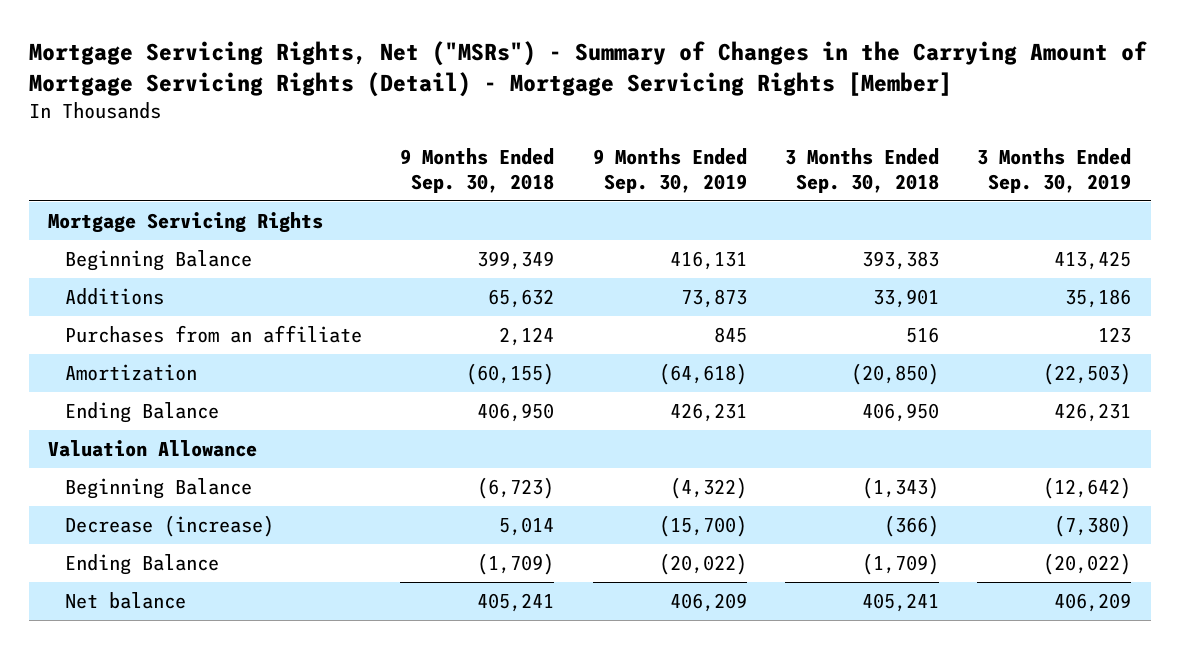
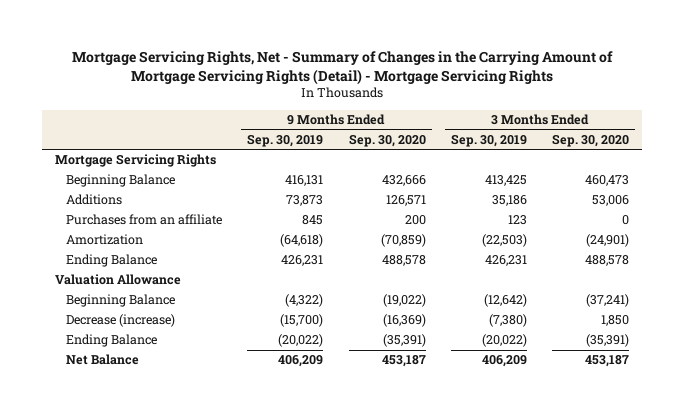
[28,40,1147,97] Mortgage Servicing Rights, Net ("MSRs") - Summary of Changes in the Carrying Amount of Mortgage Servicing Rights (Detail) - Mortgage Servicing Rights [Member] -> [72,50,614,85] Mortgage Servicing Rights, Net - Summary of Changes in the Carrying Amount of Mortgage Servicing Rights (Detail) - Mortgage Servicing Rights
[400,147,555,193] 9 Months Ended Sep. 30, 2018 -> none
[784,147,939,193] 3 Months Ended Sep. 30, 2018 -> none
none -> [348,133,426,147] Sep. 30, 2020
none -> [552,133,630,147] Sep. 30, 2020
[64,592,186,610] Net balance -> [66,354,140,366] Net Balance

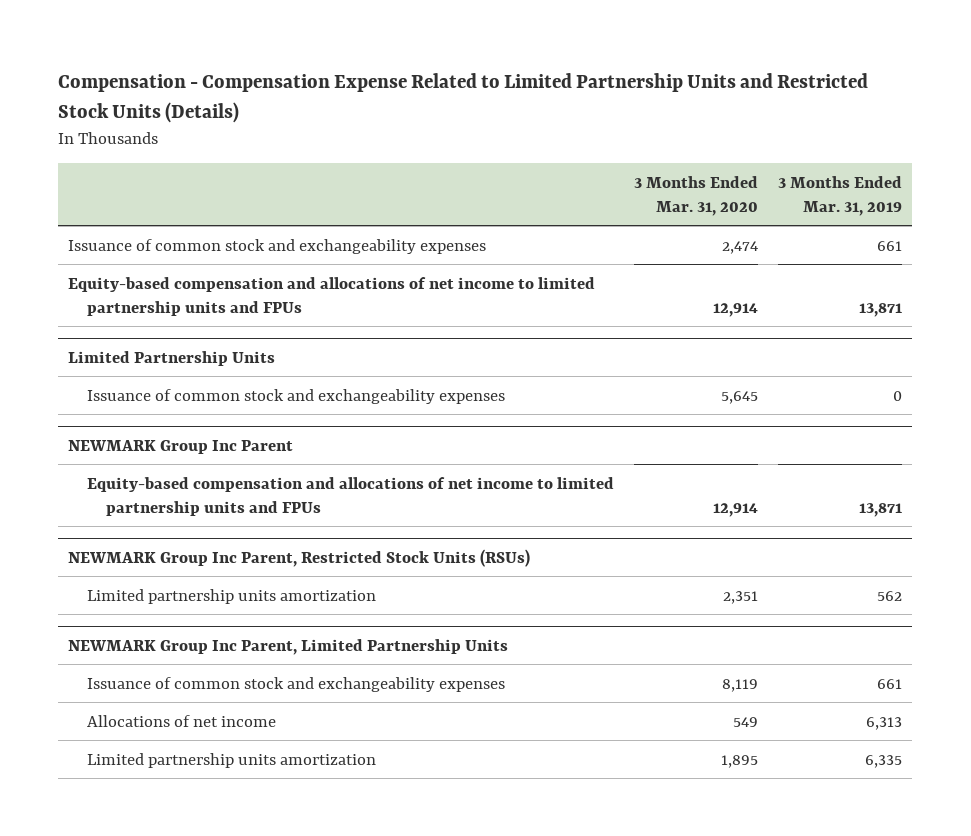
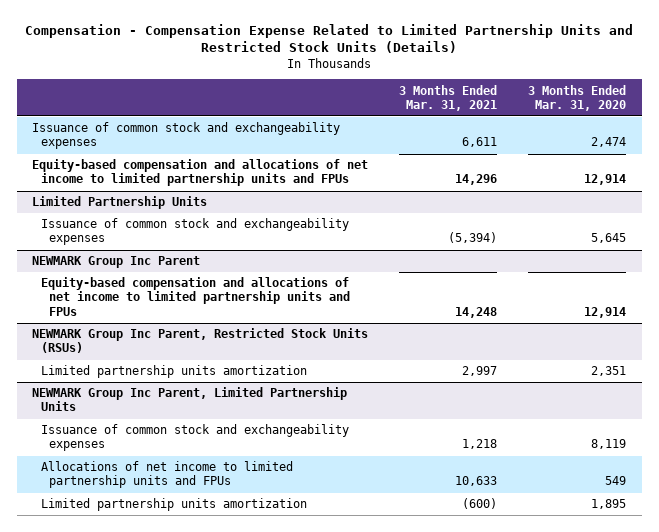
[778,175,903,216] 3 Months Ended Mar. 31, 2019 -> none
none -> [399,84,498,111] 3 Months Ended Mar. 31, 2021
[87,714,277,727] Allocations of net income -> [40,461,293,489] Allocations of net income to limited partnership units and FPUs

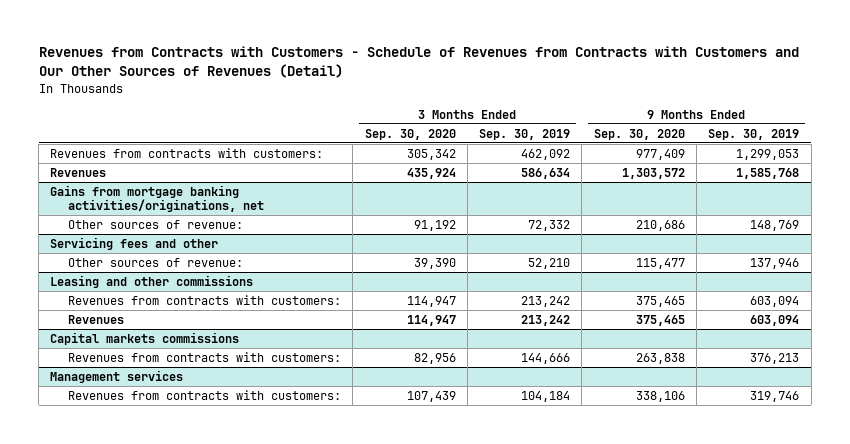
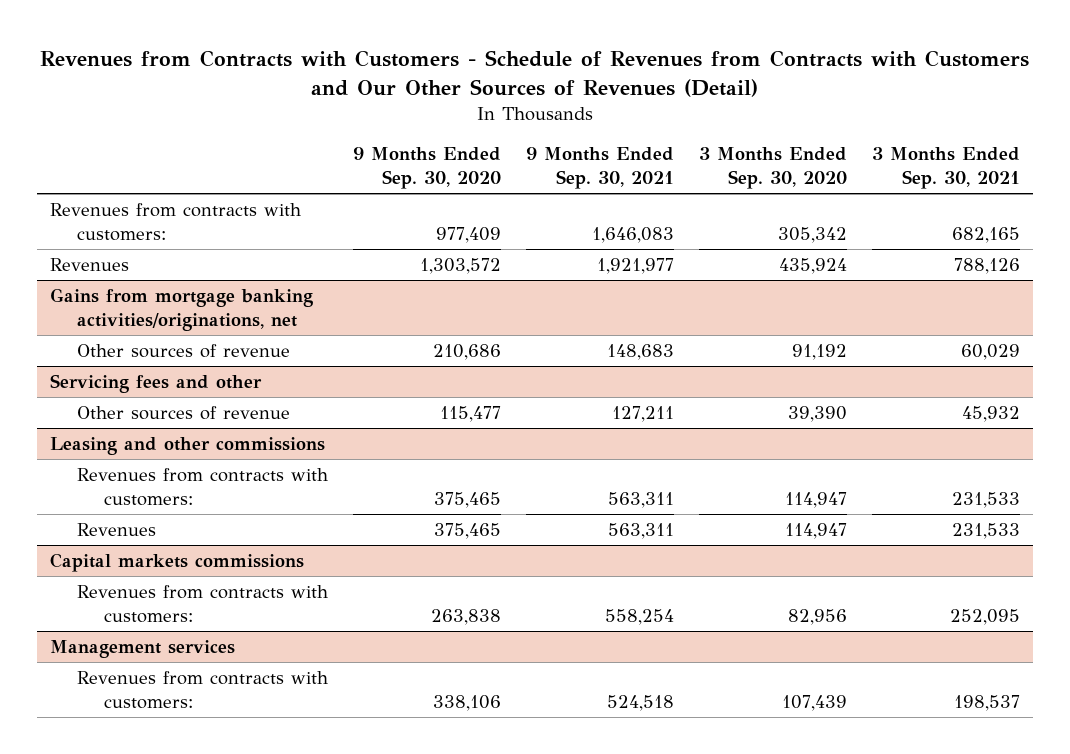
[479,128,571,140] Sep. 30, 2019 -> none
[708,128,800,140] Sep. 30, 2019 -> none
none -> [525,147,674,189] 9 Months Ended Sep. 30, 2021
none -> [872,147,1021,189] 3 Months Ended Sep. 30, 2021
[68,219,244,229] Other sources of revenue: -> [76,344,290,359] Other sources of revenue
[68,257,244,267] Other sources of revenue: -> [76,406,290,421] Other sources of revenue

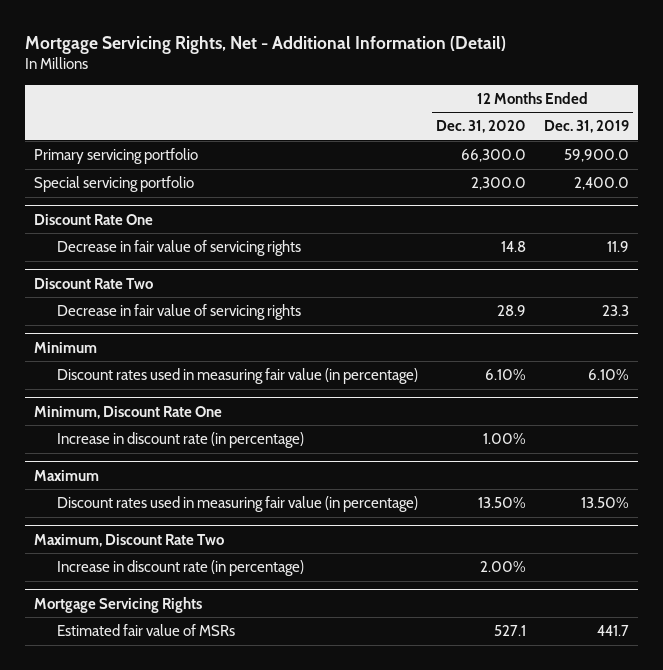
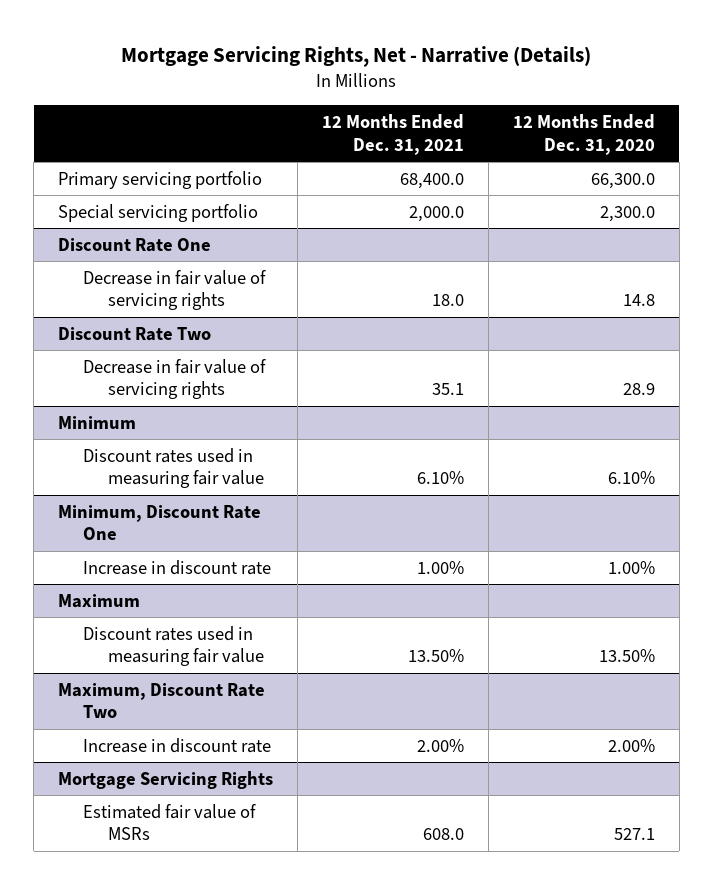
[25,35,507,54] Mortgage Servicing Rights, Net - Additional Information (Detail) -> [121,46,592,68] Mortgage Servicing Rights, Net - Narrative (Details)
[544,120,630,134] Dec. 31, 2019 -> none
none -> [321,114,464,155] 12 Months Ended Dec. 31, 2021
[57,368,419,385] Discount rates used in measuring fair value (in percentage) -> [82,447,264,489] Discount rates used in measuring fair value
[57,432,305,449] Increase in discount rate (in percentage) -> [82,559,271,575] Increase in discount rate
[57,496,419,513] Discount rates used in measuring fair value (in percentage) -> [82,625,264,667] Discount rates used in measuring fair value
[57,560,305,577] Increase in discount rate (in percentage) -> [82,737,271,753] Increase in discount rate

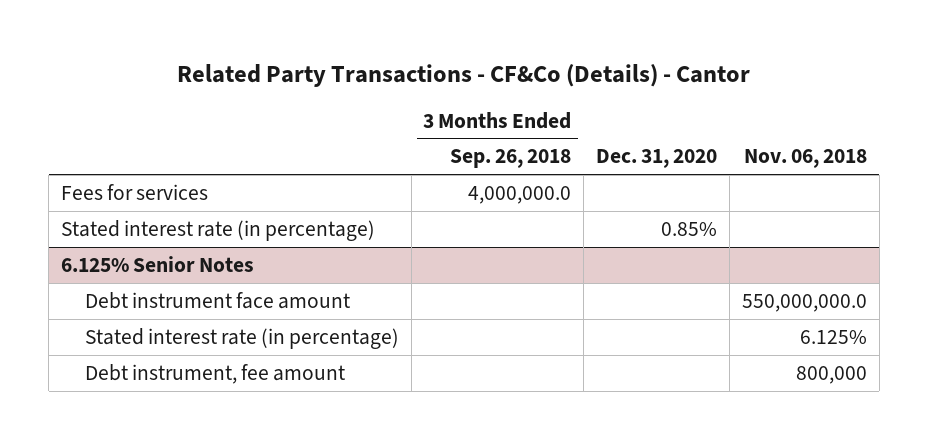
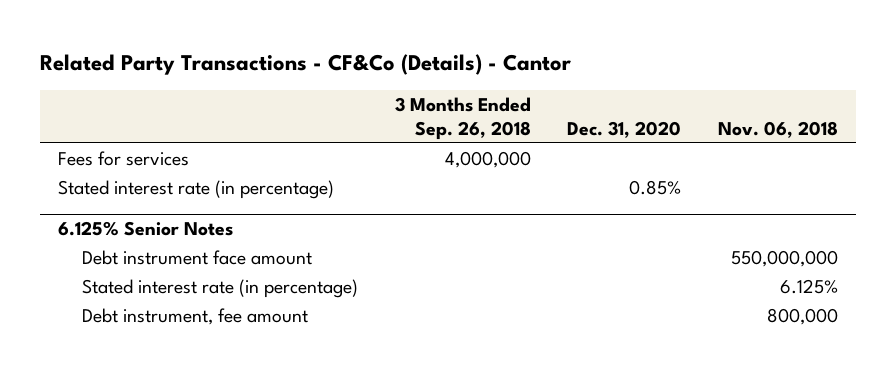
[468,185,572,204] 4,000,000.0 -> [444,150,531,168] 4,000,000
[741,293,867,312] 550,000,000.0 -> [731,249,839,267] 550,000,000

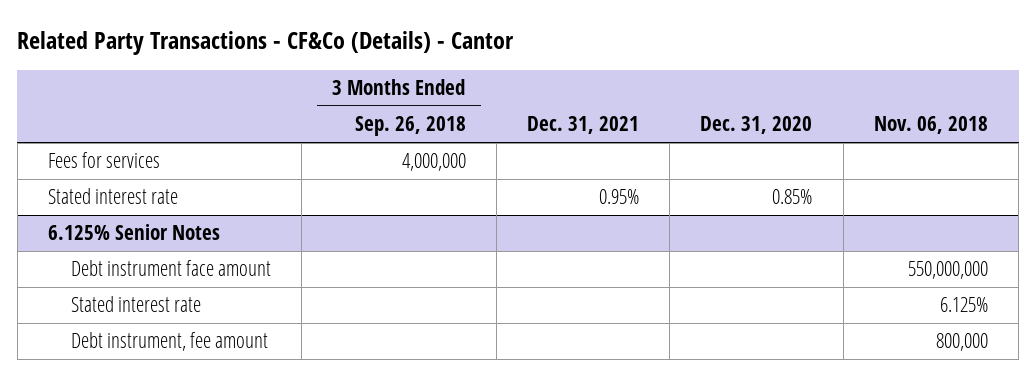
none -> [527,116,640,135] Dec. 31, 2021
[58,179,335,199] Stated interest rate (in percentage) -> [47,188,178,205] Stated interest rate
[82,278,359,298] Stated interest rate (in percentage) -> [71,296,202,313] Stated interest rate

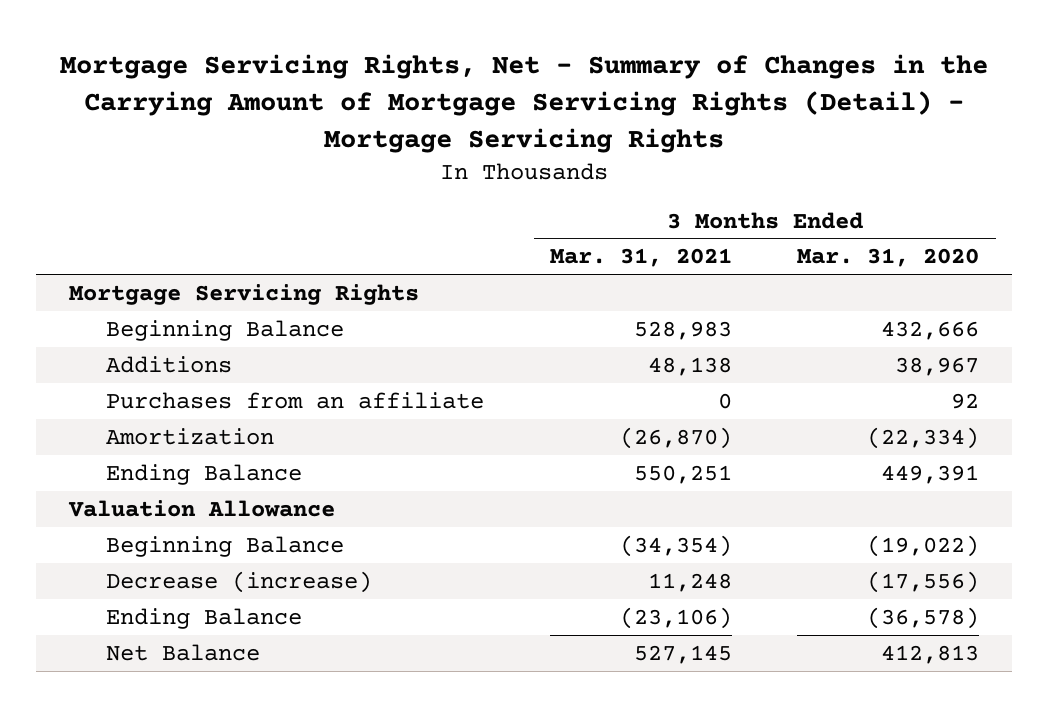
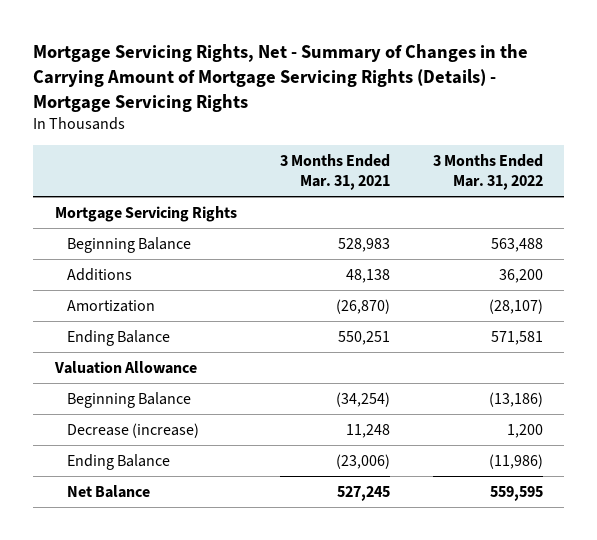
[60,54,989,154] Mortgage Servicing Rights, Net - Summary of Changes in the Carrying Amount of Mortgage Servicing Rights (Detail) - Mortgage Servicing Rights -> [33,44,529,112] Mortgage Servicing Rights, Net - Summary of Changes in the Carrying Amount of Mortgage Servicing Rights (Details) - Mortgage Servicing Rights
[797,248,980,268] Mar. 31, 2020 -> none
none -> [432,154,543,191] 3 Months Ended Mar. 31, 2022
[106,391,485,409] Purchases from an affiliate -> none
[619,534,732,557] (34,354) -> [335,391,390,407] (34,254)
[619,606,732,629] (23,106) -> [335,453,390,469] (23,006)
[633,644,732,664] 527,145 -> [336,485,390,501] 527,245

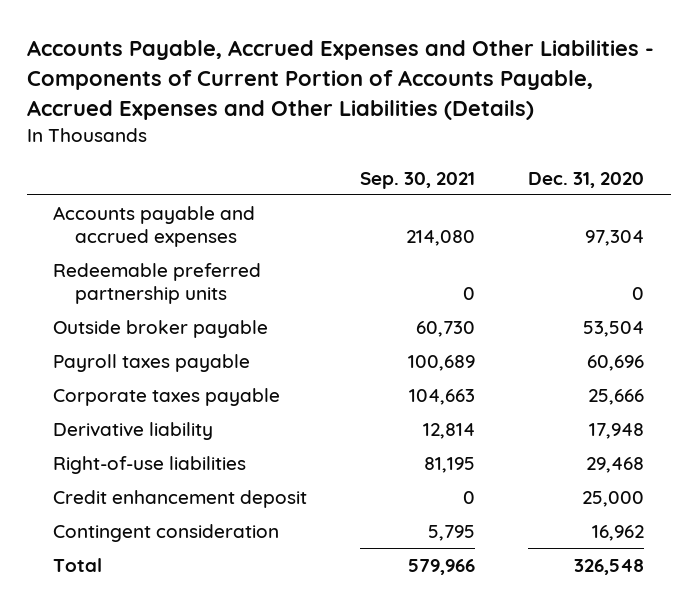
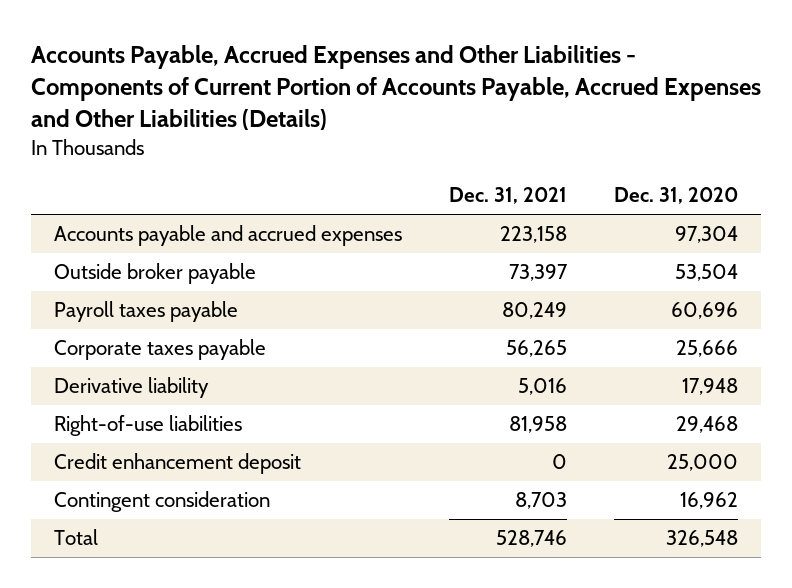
[360,171,476,189] Sep. 30, 2021 -> none
none -> [448,187,567,205] Dec. 31, 2021
[53,262,262,305] Redeemable preferred partnership units -> none

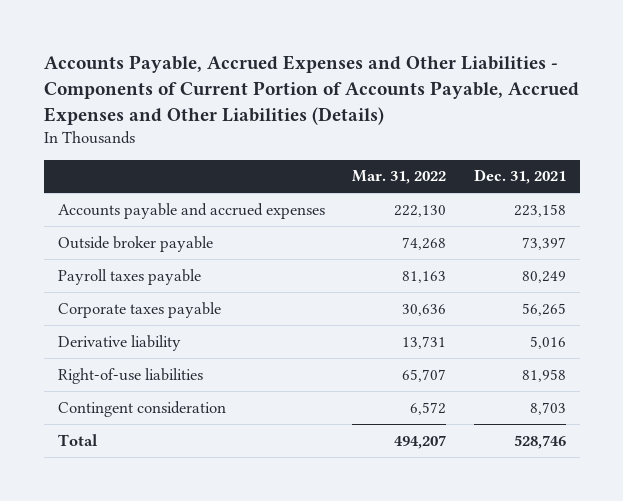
[613,187,738,205] Dec. 31, 2020 -> none
none -> [352,170,447,185] Mar. 31, 2022
[54,453,302,475] Credit enhancement deposit -> none

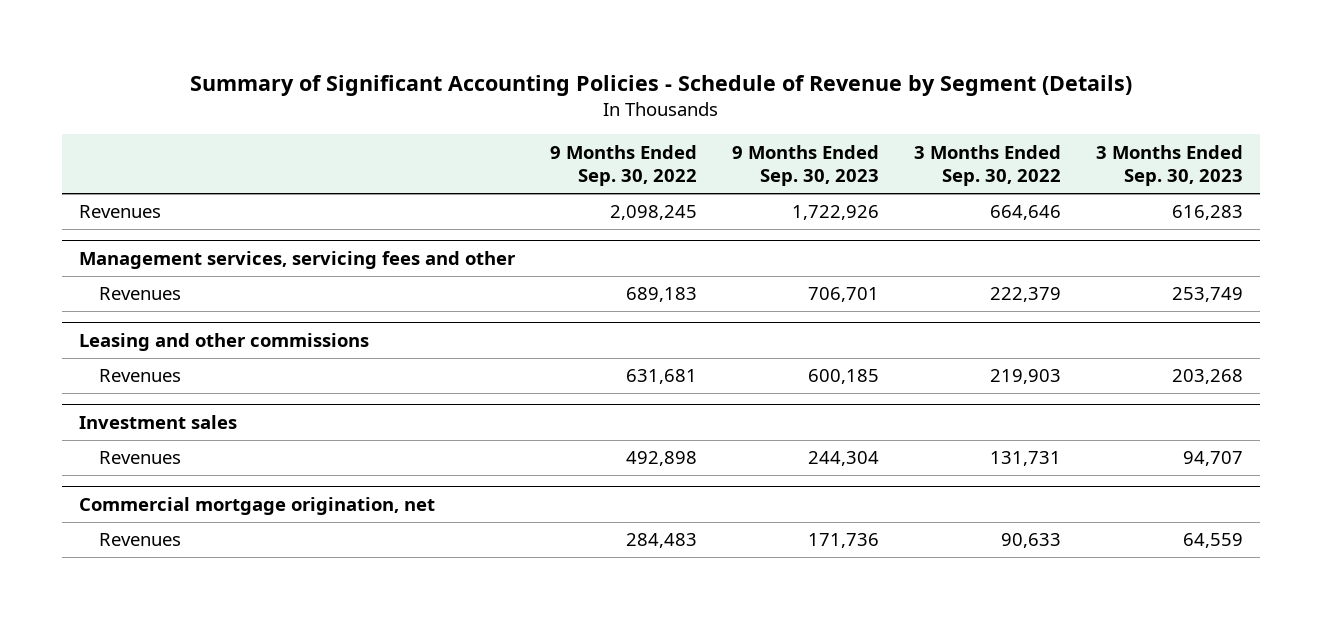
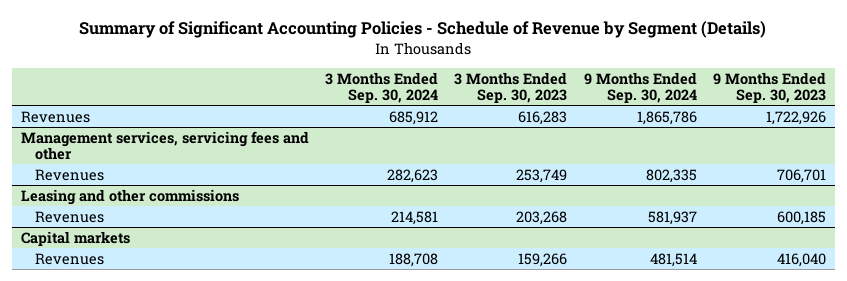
[550,144,698,187] 9 Months Ended Sep. 30, 2022 -> none
[914,144,1062,187] 3 Months Ended Sep. 30, 2022 -> none
none -> [324,71,438,104] 3 Months Ended Sep. 30, 2024
none -> [583,71,697,104] 9 Months Ended Sep. 30, 2024
[79,415,238,430] Investment sales -> none
[79,497,436,516] Commercial mortgage origination, net -> none
[99,533,182,547] Revenues -> none
none -> [20,230,130,246] Capital markets
[808,451,880,467] 244,304 -> [777,252,827,267] 416,040
[1182,451,1243,467] 94,707 -> [518,252,568,267] 159,266

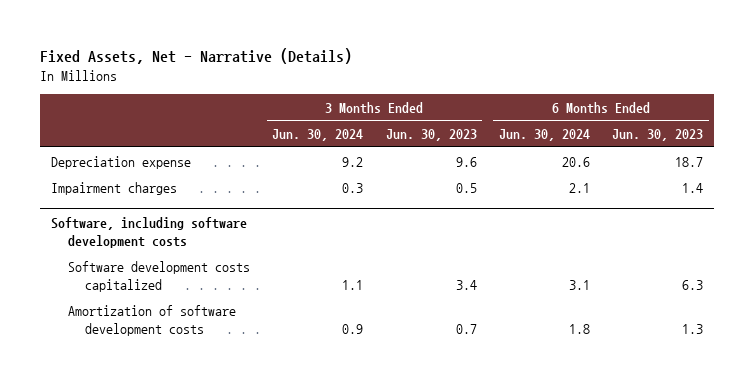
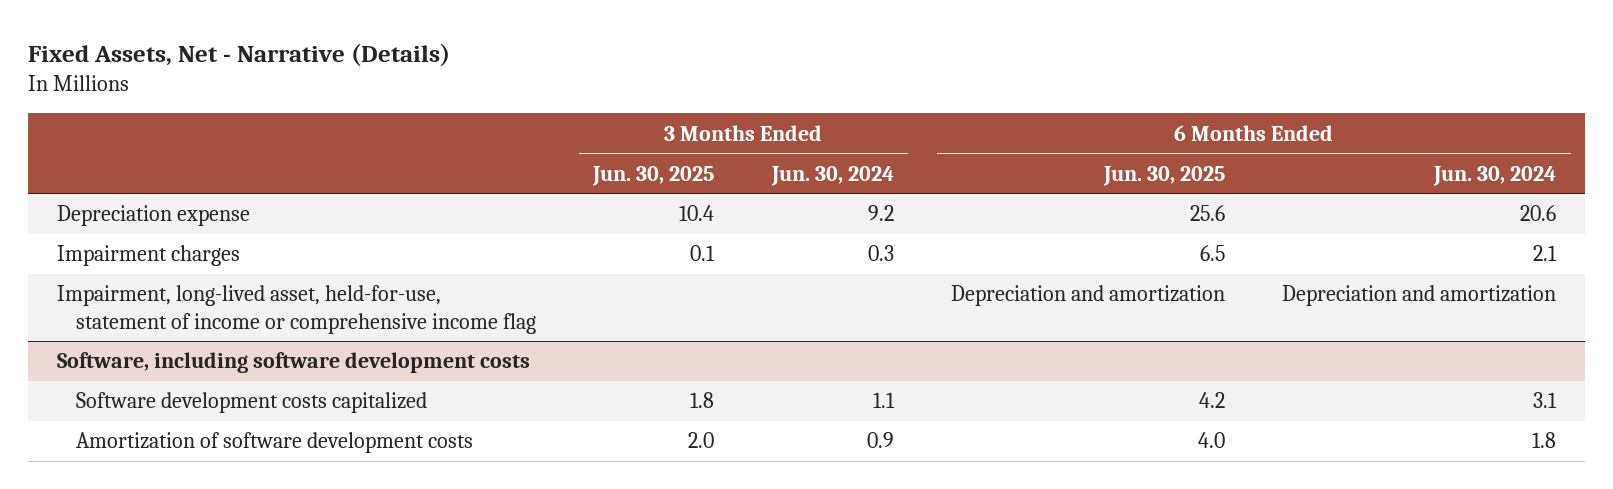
[385,129,477,142] Jun. 30, 2023 -> none
[612,129,704,142] Jun. 30, 2023 -> none
none -> [592,165,715,186] Jun. 30, 2025
none -> [1102,165,1225,186] Jun. 30, 2025
none -> [56,285,536,334] Impairment, long-lived asset, held-for-use, statement of income or comprehensive income flag

